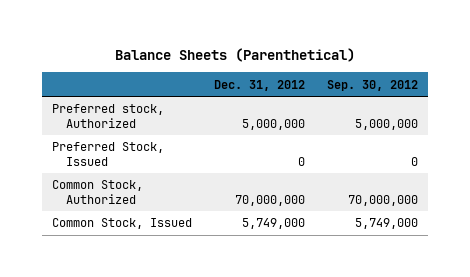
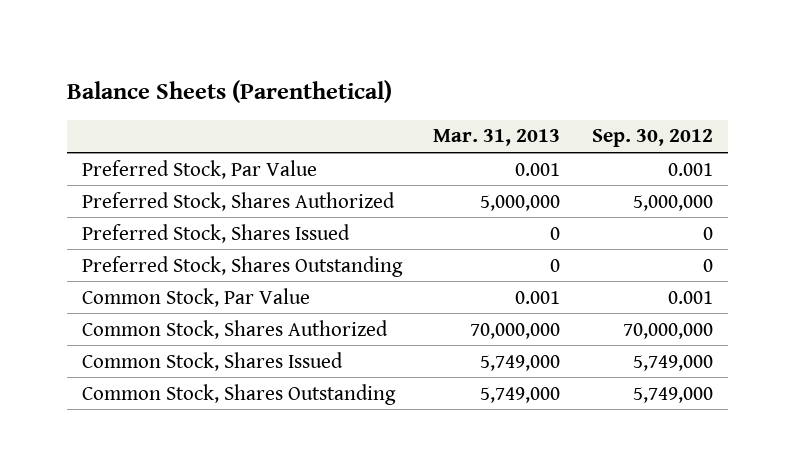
[213,79,305,91] Dec. 31, 2012 -> none
none -> [433,129,561,147] Mar. 31, 2013
none -> [82,159,318,179] Preferred Stock, Par Value
[52,104,165,128] Preferred stock, Authorized -> [82,191,396,211] Preferred Stock, Shares Authorized
[52,142,165,166] Preferred Stock, Issued -> [82,223,351,243] Preferred Stock, Shares Issued
none -> [82,255,404,277] Preferred Stock, Shares Outstanding
none -> [82,287,311,307] Common Stock, Par Value
[52,180,144,204] Common Stock, Authorized -> [82,319,389,339] Common Stock, Shares Authorized
[52,218,193,230] Common Stock, Issued -> [82,351,344,371] Common Stock, Shares Issued
none -> [82,383,397,405] Common Stock, Shares Outstanding

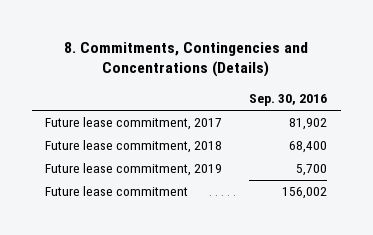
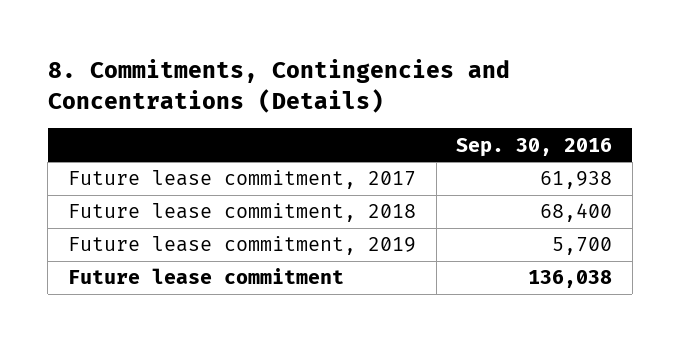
[289,118,328,131] 81,902 -> [540,171,613,190] 61,938
[282,187,328,200] 156,002 -> [528,270,613,289] 136,038

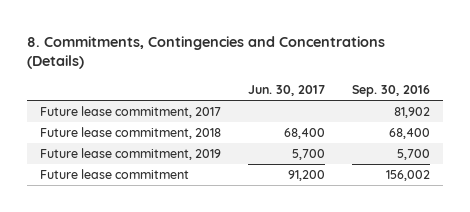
none -> [248,85,326,97] Jun. 30, 2017
[540,171,613,190] 61,938 -> [393,106,430,118] 81,902
[528,270,613,289] 136,038 -> [385,169,430,181] 156,002

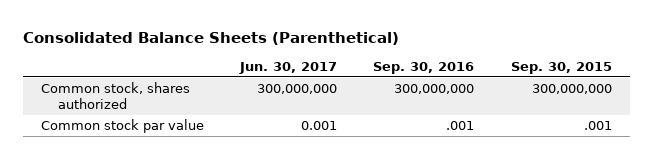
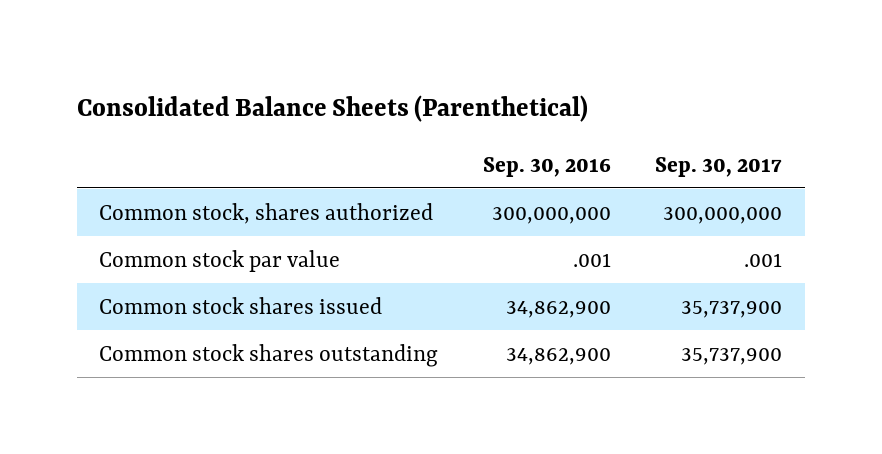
[239,62,338,75] Jun. 30, 2017 -> none
[510,62,612,75] Sep. 30, 2015 -> none
none -> [655,156,783,177] Sep. 30, 2017
none -> [99,296,383,314] Common stock shares issued
none -> [99,343,439,367] Common stock shares outstanding

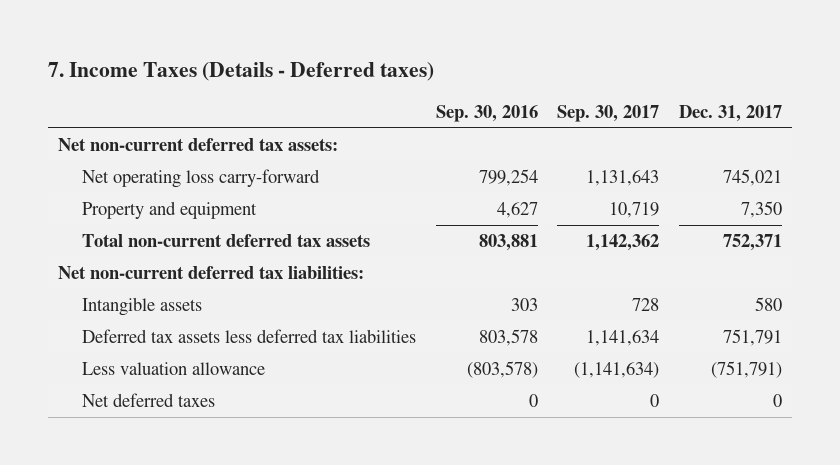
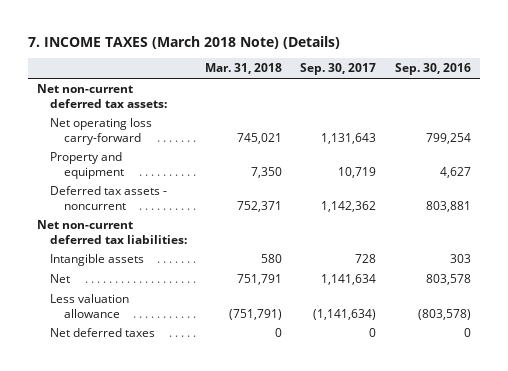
[48,62,435,82] 7. Income Taxes (Details - Deferred taxes) -> [28,35,341,49] 7. INCOME TAXES (March 2018 Note) (Details)
[679,104,783,122] Dec. 31, 2017 -> none
none -> [205,63,283,75] Mar. 31, 2018
[81,234,370,248] Total non-current deferred tax assets -> [50,186,168,210] Deferred tax assets - noncurrent
[81,329,416,344] Deferred tax assets less deferred tax liabilities -> [50,274,71,284] Net

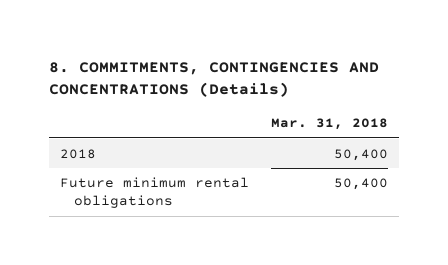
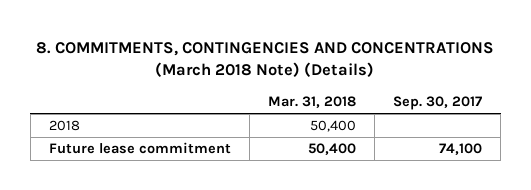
[49,61,380,98] 8. COMMITMENTS, CONTINGENCIES AND CONCENTRATIONS (Details) -> [36,41,495,78] 8. COMMITMENTS, CONTINGENCIES AND CONCENTRATIONS (March 2018 Note) (Details)
none -> [393,96,483,111] Sep. 30, 2017
[60,176,250,209] Future minimum rental obligations -> [48,142,231,155] Future lease commitment

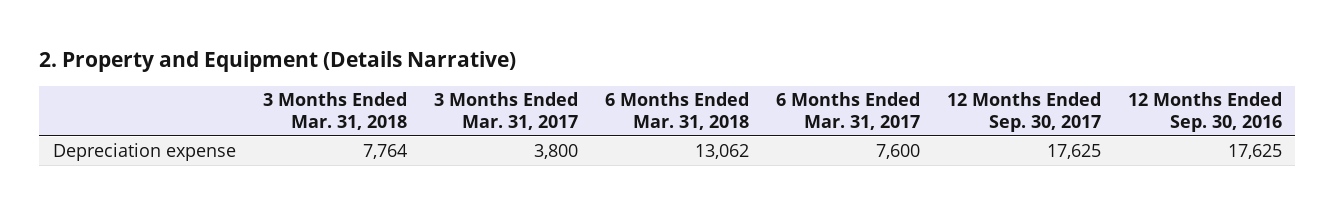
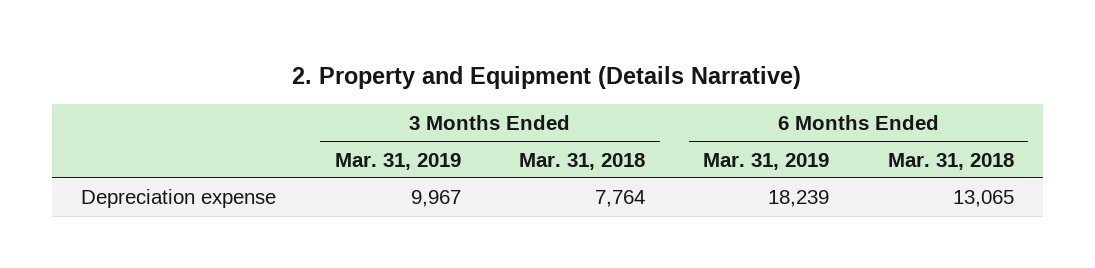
[433,91,578,131] 3 Months Ended Mar. 31, 2017 -> none
[775,91,920,131] 6 Months Ended Mar. 31, 2017 -> none
[946,91,1101,133] 12 Months Ended Sep. 30, 2017 -> none
[1127,91,1282,133] 12 Months Ended Sep. 30, 2016 -> none
none -> [334,152,461,170] Mar. 31, 2019
none -> [703,152,830,170] Mar. 31, 2019
[694,144,749,160] 13,062 -> [952,190,1014,208] 13,065

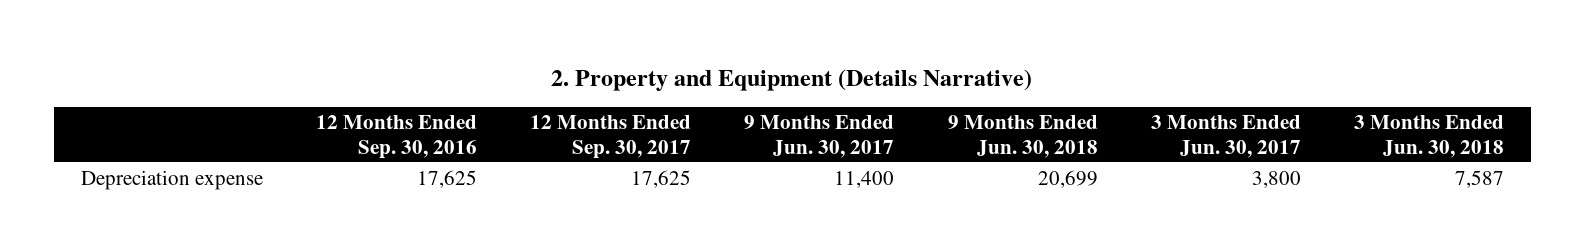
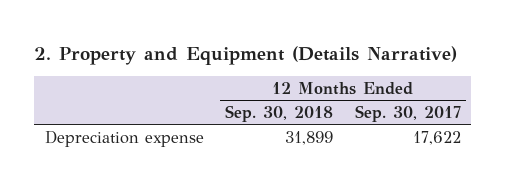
[315,115,477,159] 12 Months Ended Sep. 30, 2016 -> none
[744,115,895,158] 9 Months Ended Jun. 30, 2017 -> none
[947,115,1098,158] 9 Months Ended Jun. 30, 2018 -> none
[1150,115,1301,158] 3 Months Ended Jun. 30, 2017 -> none
[1353,115,1504,158] 3 Months Ended Jun. 30, 2018 -> none
none -> [225,105,334,123] Sep. 30, 2018
[631,169,692,188] 17,625 -> [412,130,461,145] 17,622

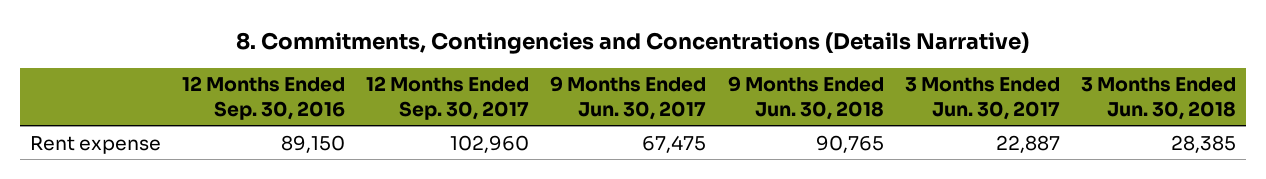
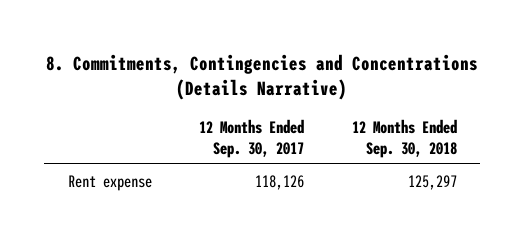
[182,76,346,120] 12 Months Ended Sep. 30, 2016 -> none
[550,76,707,120] 9 Months Ended Jun. 30, 2017 -> none
[727,76,884,120] 9 Months Ended Jun. 30, 2018 -> none
[904,77,1060,120] 3 Months Ended Jun. 30, 2017 -> none
[1080,77,1236,120] 3 Months Ended Jun. 30, 2018 -> none
none -> [351,119,457,158] 12 Months Ended Sep. 30, 2018
[450,134,530,153] 102,960 -> [255,174,305,190] 118,126

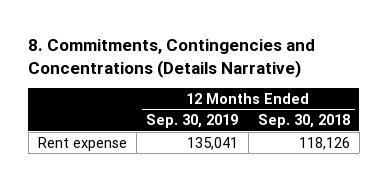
[199,119,305,158] 12 Months Ended Sep. 30, 2017 -> none
none -> [146,114,239,129] Sep. 30, 2019
[407,174,457,190] 125,297 -> [298,136,350,150] 118,126

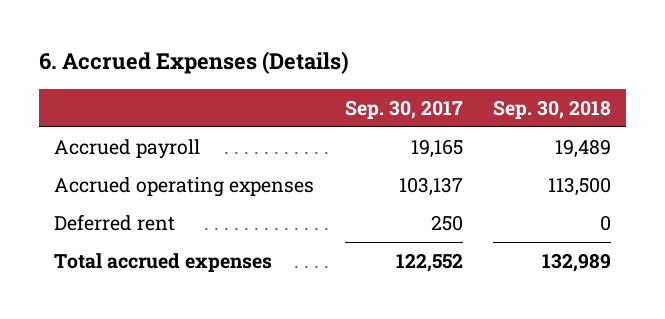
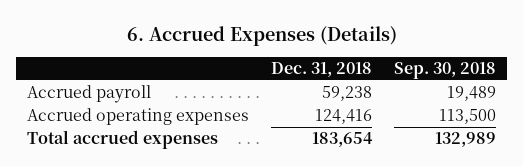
[344,99,463,119] Sep. 30, 2017 -> none
none -> [271,61,373,77] Dec. 31, 2018
[54,213,176,231] Deferred rent -> none

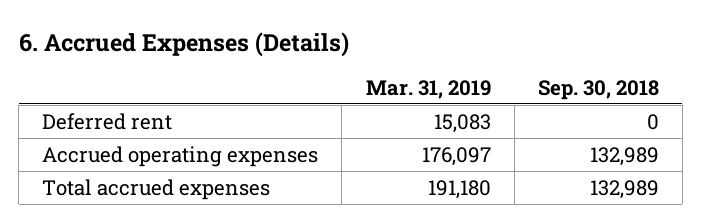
[271,61,373,77] Dec. 31, 2018 -> none
none -> [365,79,491,99] Mar. 31, 2019
[27,85,152,104] Accrued payroll -> none
none -> [42,112,173,130] Deferred rent
[438,109,496,125] 113,500 -> [589,146,659,166] 132,989

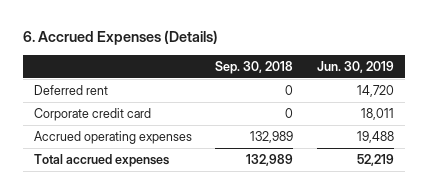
[365,79,491,99] Mar. 31, 2019 -> none
none -> [316,60,394,73] Jun. 30, 2019
none -> [34,108,152,122] Corporate credit card

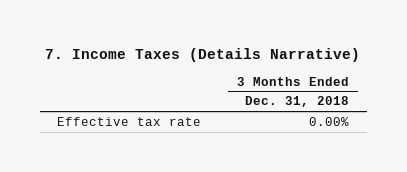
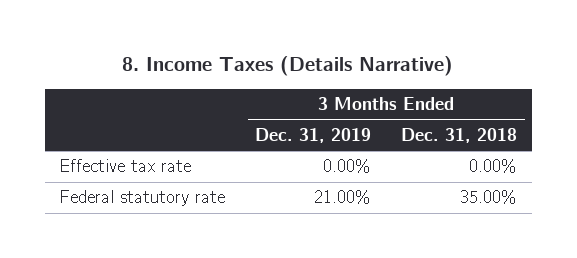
[45,48,361,63] 7. Income Taxes (Details Narrative) -> [122,56,454,77] 8. Income Taxes (Details Narrative)
none -> [255,127,372,143] Dec. 31, 2019
none -> [59,190,226,207] Federal statutory rate

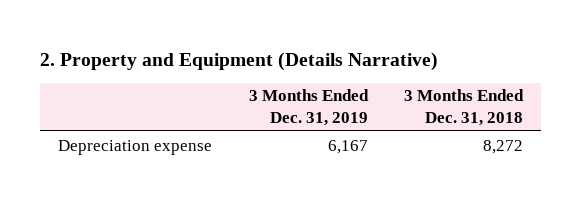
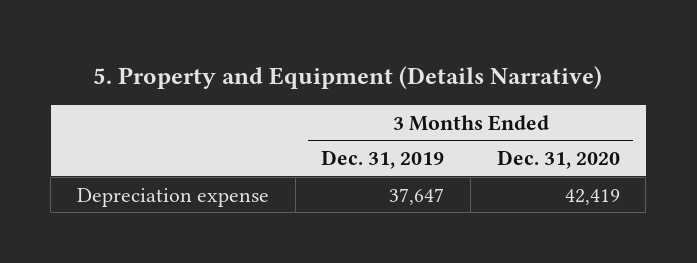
[39,51,438,71] 2. Property and Equipment (Details Narrative) -> [93,65,603,89] 5. Property and Equipment (Details Narrative)
[404,89,525,127] 3 Months Ended Dec. 31, 2018 -> none
none -> [496,150,620,170] Dec. 31, 2020
[327,139,368,154] 6,167 -> [389,187,445,205] 37,647

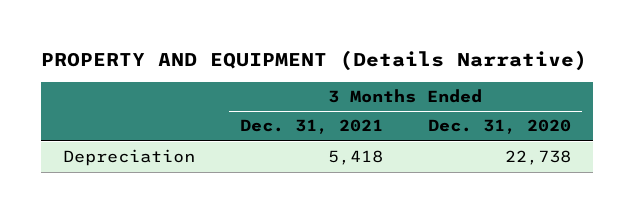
[93,65,603,89] 5. Property and Equipment (Details Narrative) -> [41,49,588,71] PROPERTY AND EQUIPMENT (Details Narrative)
[321,150,445,170] Dec. 31, 2019 -> none
none -> [240,119,384,135] Dec. 31, 2021
[76,187,269,207] Depreciation expense -> [63,149,196,167] Depreciation
[564,188,620,205] 42,419 -> [504,150,571,166] 22,738

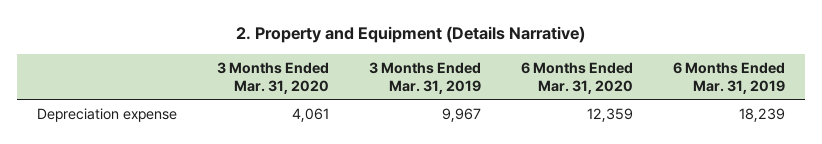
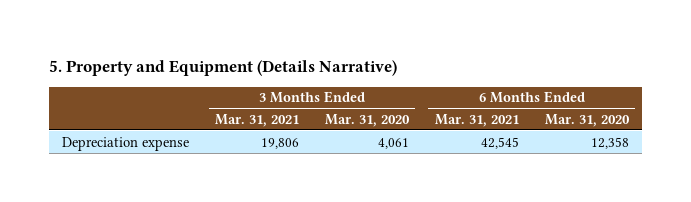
[236,26,586,44] 2. Property and Equipment (Details Narrative) -> [49,59,398,76] 5. Property and Equipment (Details Narrative)
[369,61,482,94] 3 Months Ended Mar. 31, 2019 -> none
[673,61,786,94] 6 Months Ended Mar. 31, 2019 -> none
none -> [215,113,300,127] Mar. 31, 2021
none -> [434,113,519,127] Mar. 31, 2021
[587,107,634,122] 12,359 -> [590,136,629,149] 12,358

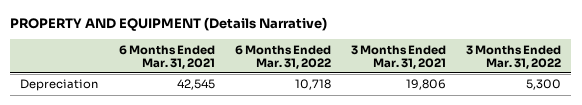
[49,59,398,76] 5. Property and Equipment (Details Narrative) -> [10,16,328,31] PROPERTY AND EQUIPMENT (Details Narrative)
[324,113,410,127] Mar. 31, 2020 -> none
[544,113,630,127] Mar. 31, 2020 -> none
none -> [234,44,331,69] 6 Months Ended Mar. 31, 2022
none -> [466,44,562,69] 3 Months Ended Mar. 31, 2022
[62,136,190,151] Depreciation expense -> [20,79,99,92] Depreciation

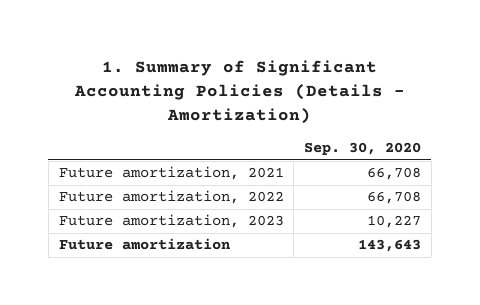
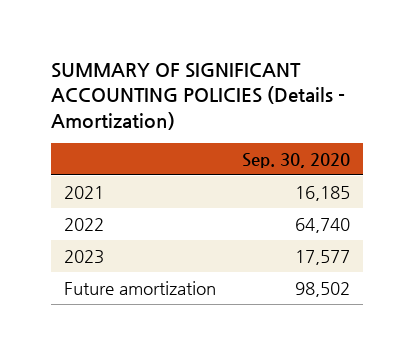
[73,60,405,125] 1. Summary of Significant Accounting Policies (Details - Amortization) -> [50,62,345,130] SUMMARY OF SIGNIFICANT ACCOUNTING POLICIES (Details - Amortization)
[58,166,284,181] Future amortization, 2021 -> none
[58,190,284,205] Future amortization, 2022 -> none
[58,214,284,229] Future amortization, 2023 -> none
none -> [63,185,104,199] 2021
none -> [63,217,104,231] 2022
none -> [63,249,104,264] 2023
[357,239,421,253] 143,643 -> [294,281,350,297] 98,502

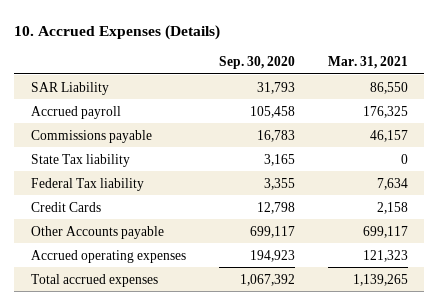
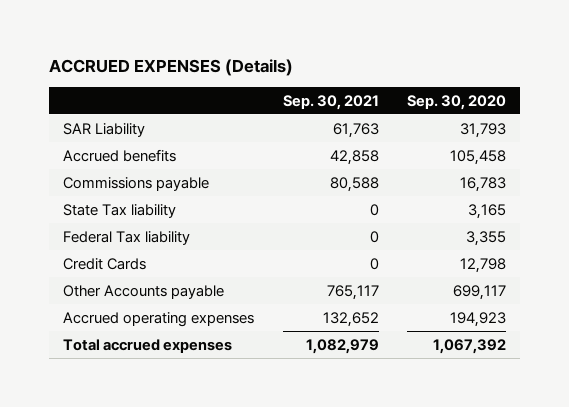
[14,24,221,40] 10. Accrued Expenses (Details) -> [48,58,293,76] ACCRUED EXPENSES (Details)
[327,55,408,69] Mar. 31, 2021 -> none
none -> [282,94,379,110] Sep. 30, 2021
[30,105,121,119] Accrued payroll -> [63,148,177,162] Accrued benefits

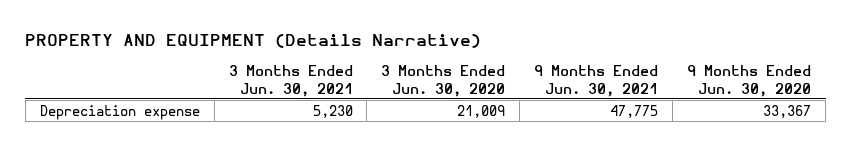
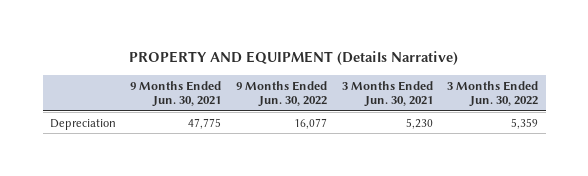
[381,64,506,97] 3 Months Ended Jun. 30, 2020 -> none
[687,64,812,97] 9 Months Ended Jun. 30, 2020 -> none
none -> [236,80,328,108] 9 Months Ended Jun. 30, 2022
none -> [447,80,539,108] 3 Months Ended Jun. 30, 2022
[39,104,200,120] Depreciation expense -> [49,118,116,130] Depreciation

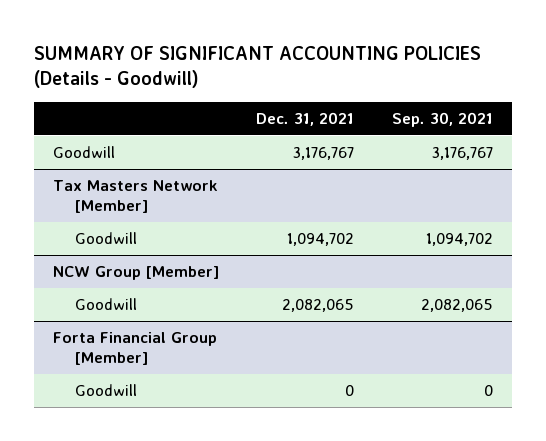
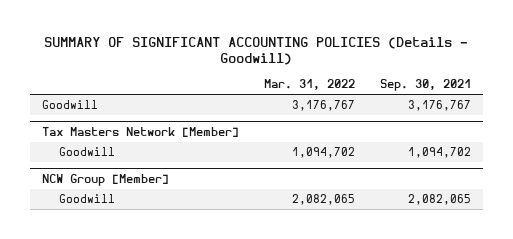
[256,111,355,126] Dec. 31, 2021 -> none
none -> [263,79,355,91] Mar. 31, 2022
[52,332,217,366] Forta Financial Group [Member] -> none
[75,384,138,397] Goodwill -> none

